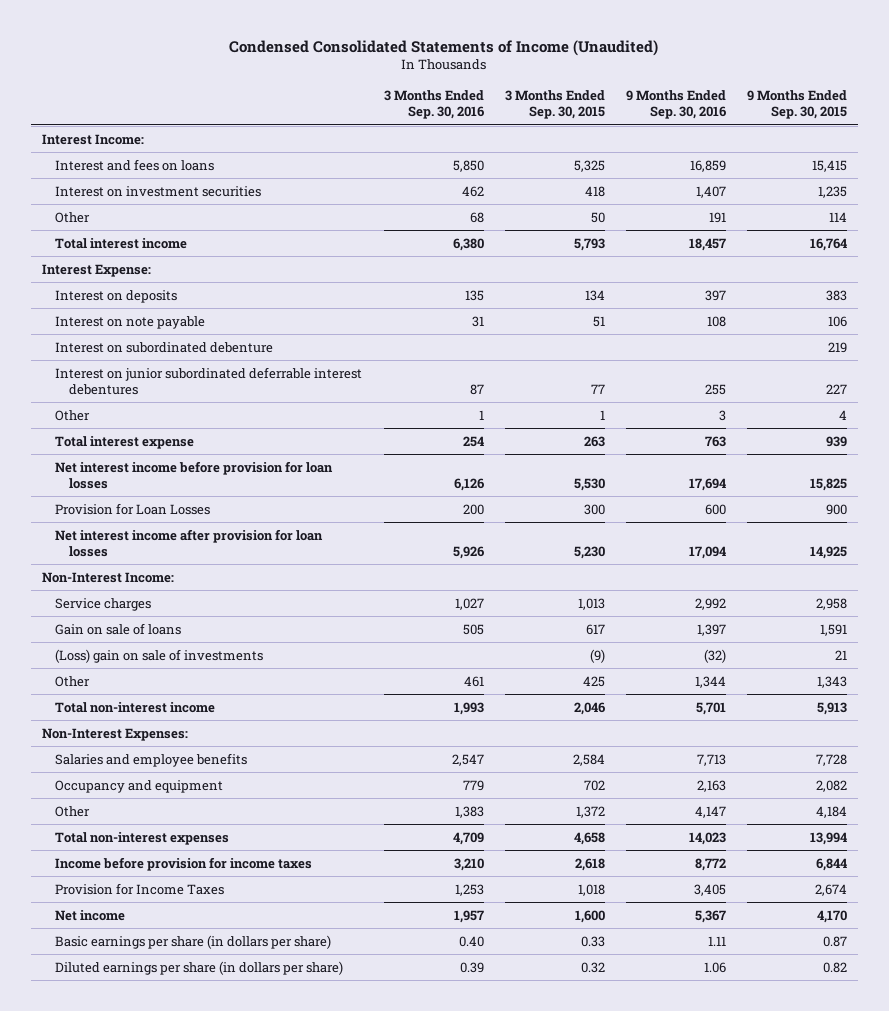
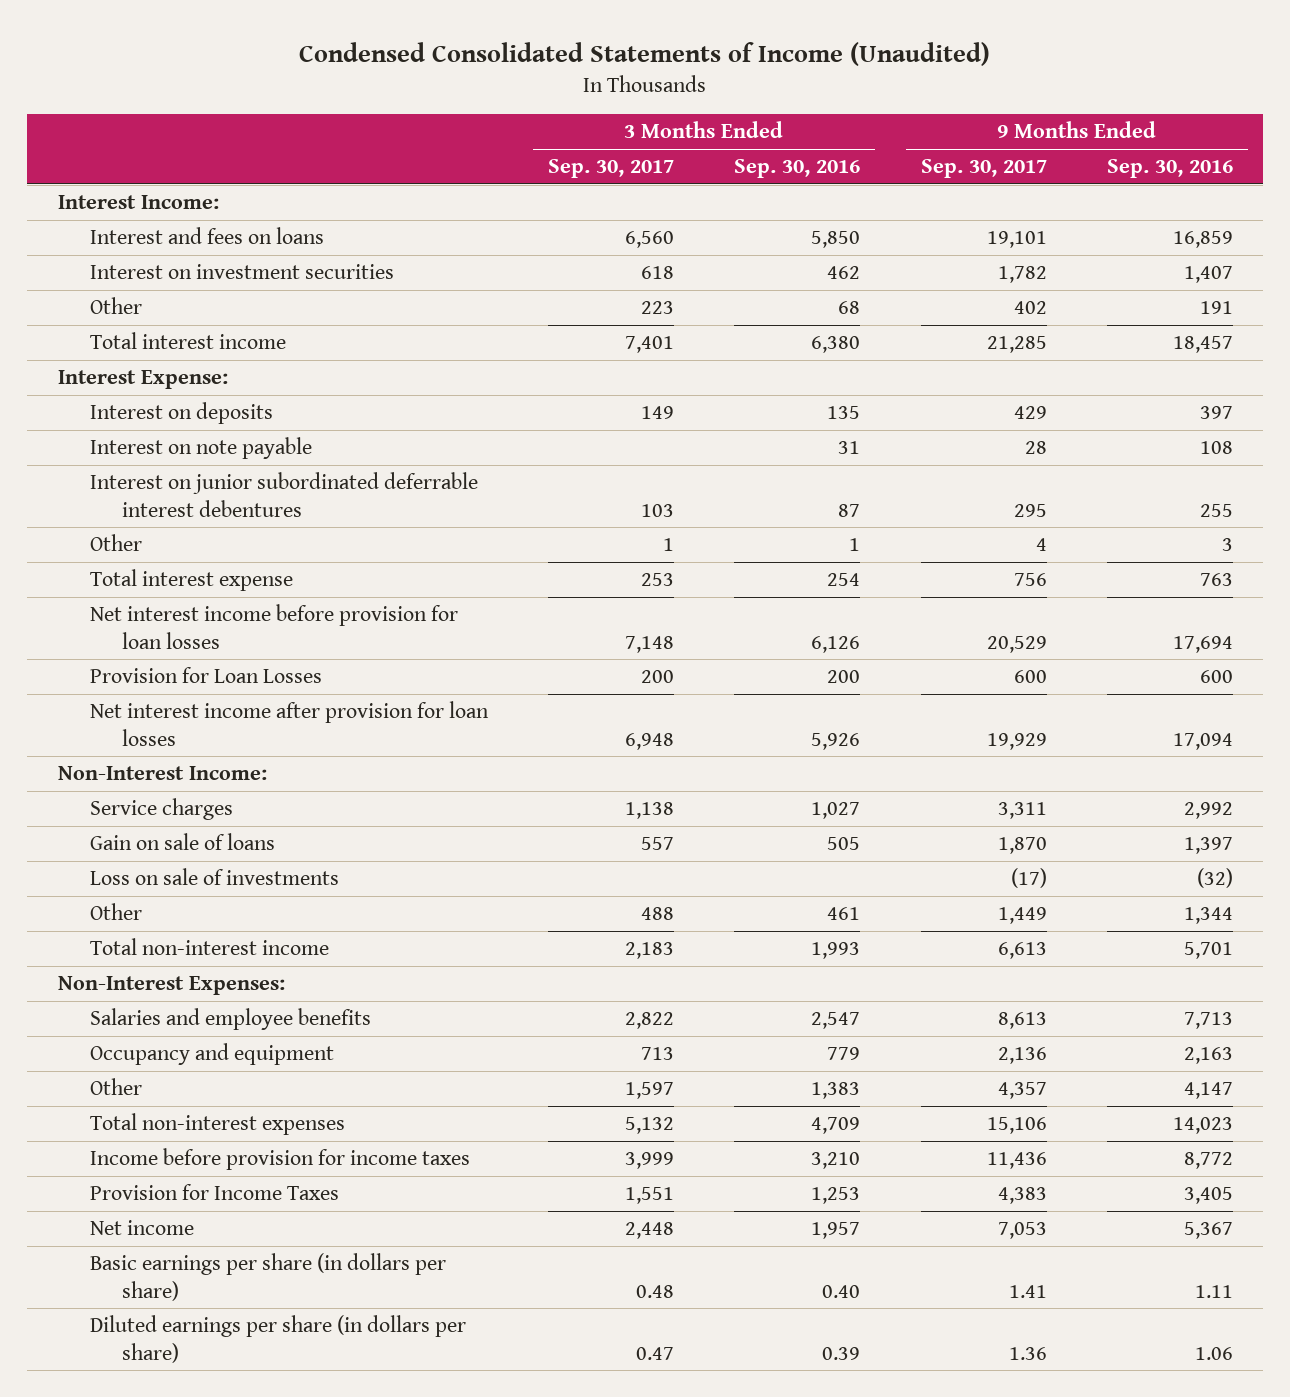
[504,90,605,120] 3 Months Ended Sep. 30, 2015 -> none
[747,90,848,120] 9 Months Ended Sep. 30, 2015 -> none
none -> [548,159,675,179] Sep. 30, 2017
none -> [920,159,1047,179] Sep. 30, 2017
[55,341,274,353] Interest on subordinated debenture -> none
[55,648,264,663] (Loss) gain on sale of investments -> [89,868,339,886] Loss on sale of investments

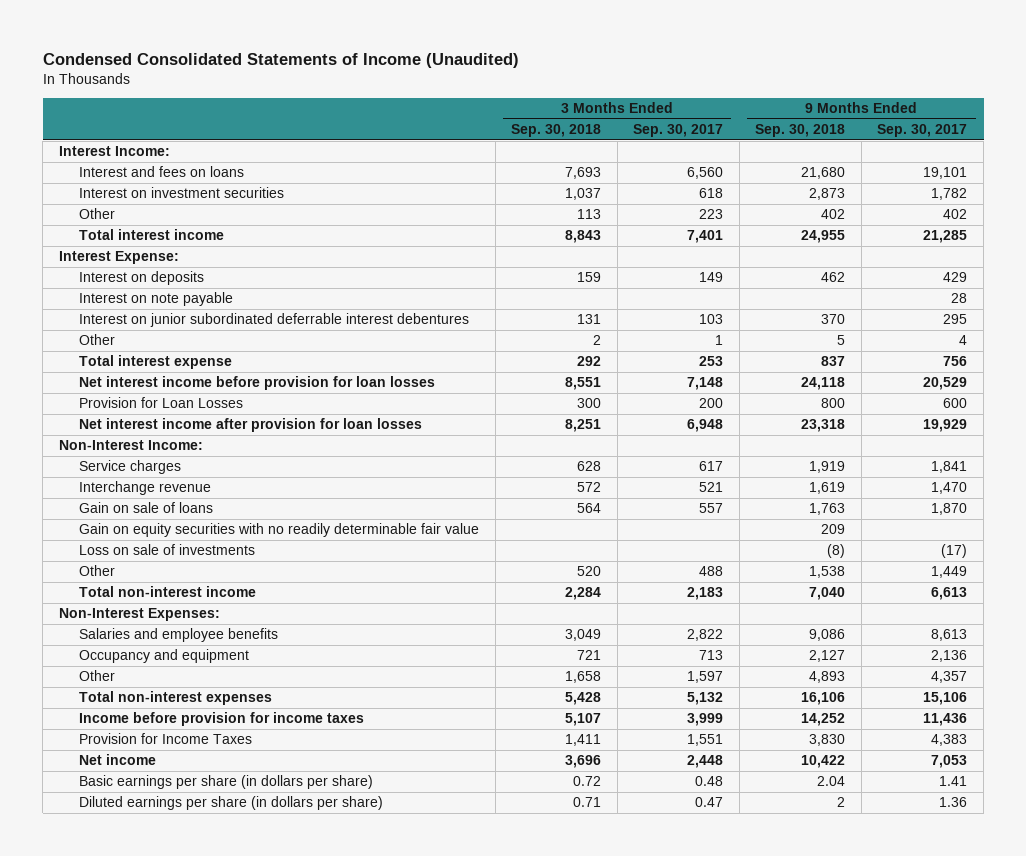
[734,159,861,179] Sep. 30, 2016 -> none
[1106,159,1233,179] Sep. 30, 2016 -> none
none -> [511,124,602,138] Sep. 30, 2018
none -> [755,124,846,138] Sep. 30, 2018
[625,802,675,820] 1,138 -> [699,461,724,472] 617
[997,802,1047,820] 3,311 -> [931,461,968,474] 1,841
none -> [78,481,211,496] Interchange revenue
none -> [78,523,479,538] Gain on equity securities with no readily determinable fair value

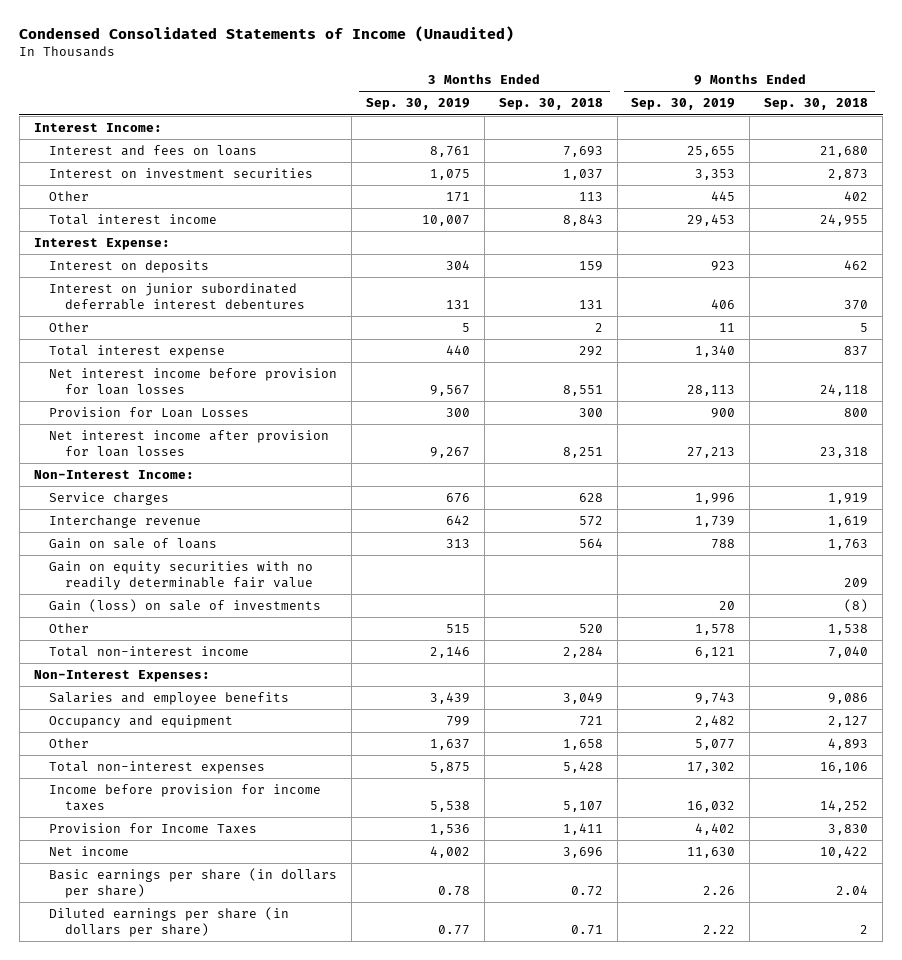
[633,124,724,138] Sep. 30, 2017 -> none
[877,124,968,138] Sep. 30, 2017 -> none
none -> [366,98,471,111] Sep. 30, 2019
none -> [631,98,736,111] Sep. 30, 2019
[78,292,233,307] Interest on note payable -> none
[78,544,255,556] Loss on sale of investments -> [49,599,322,613] Gain (loss) on sale of investments

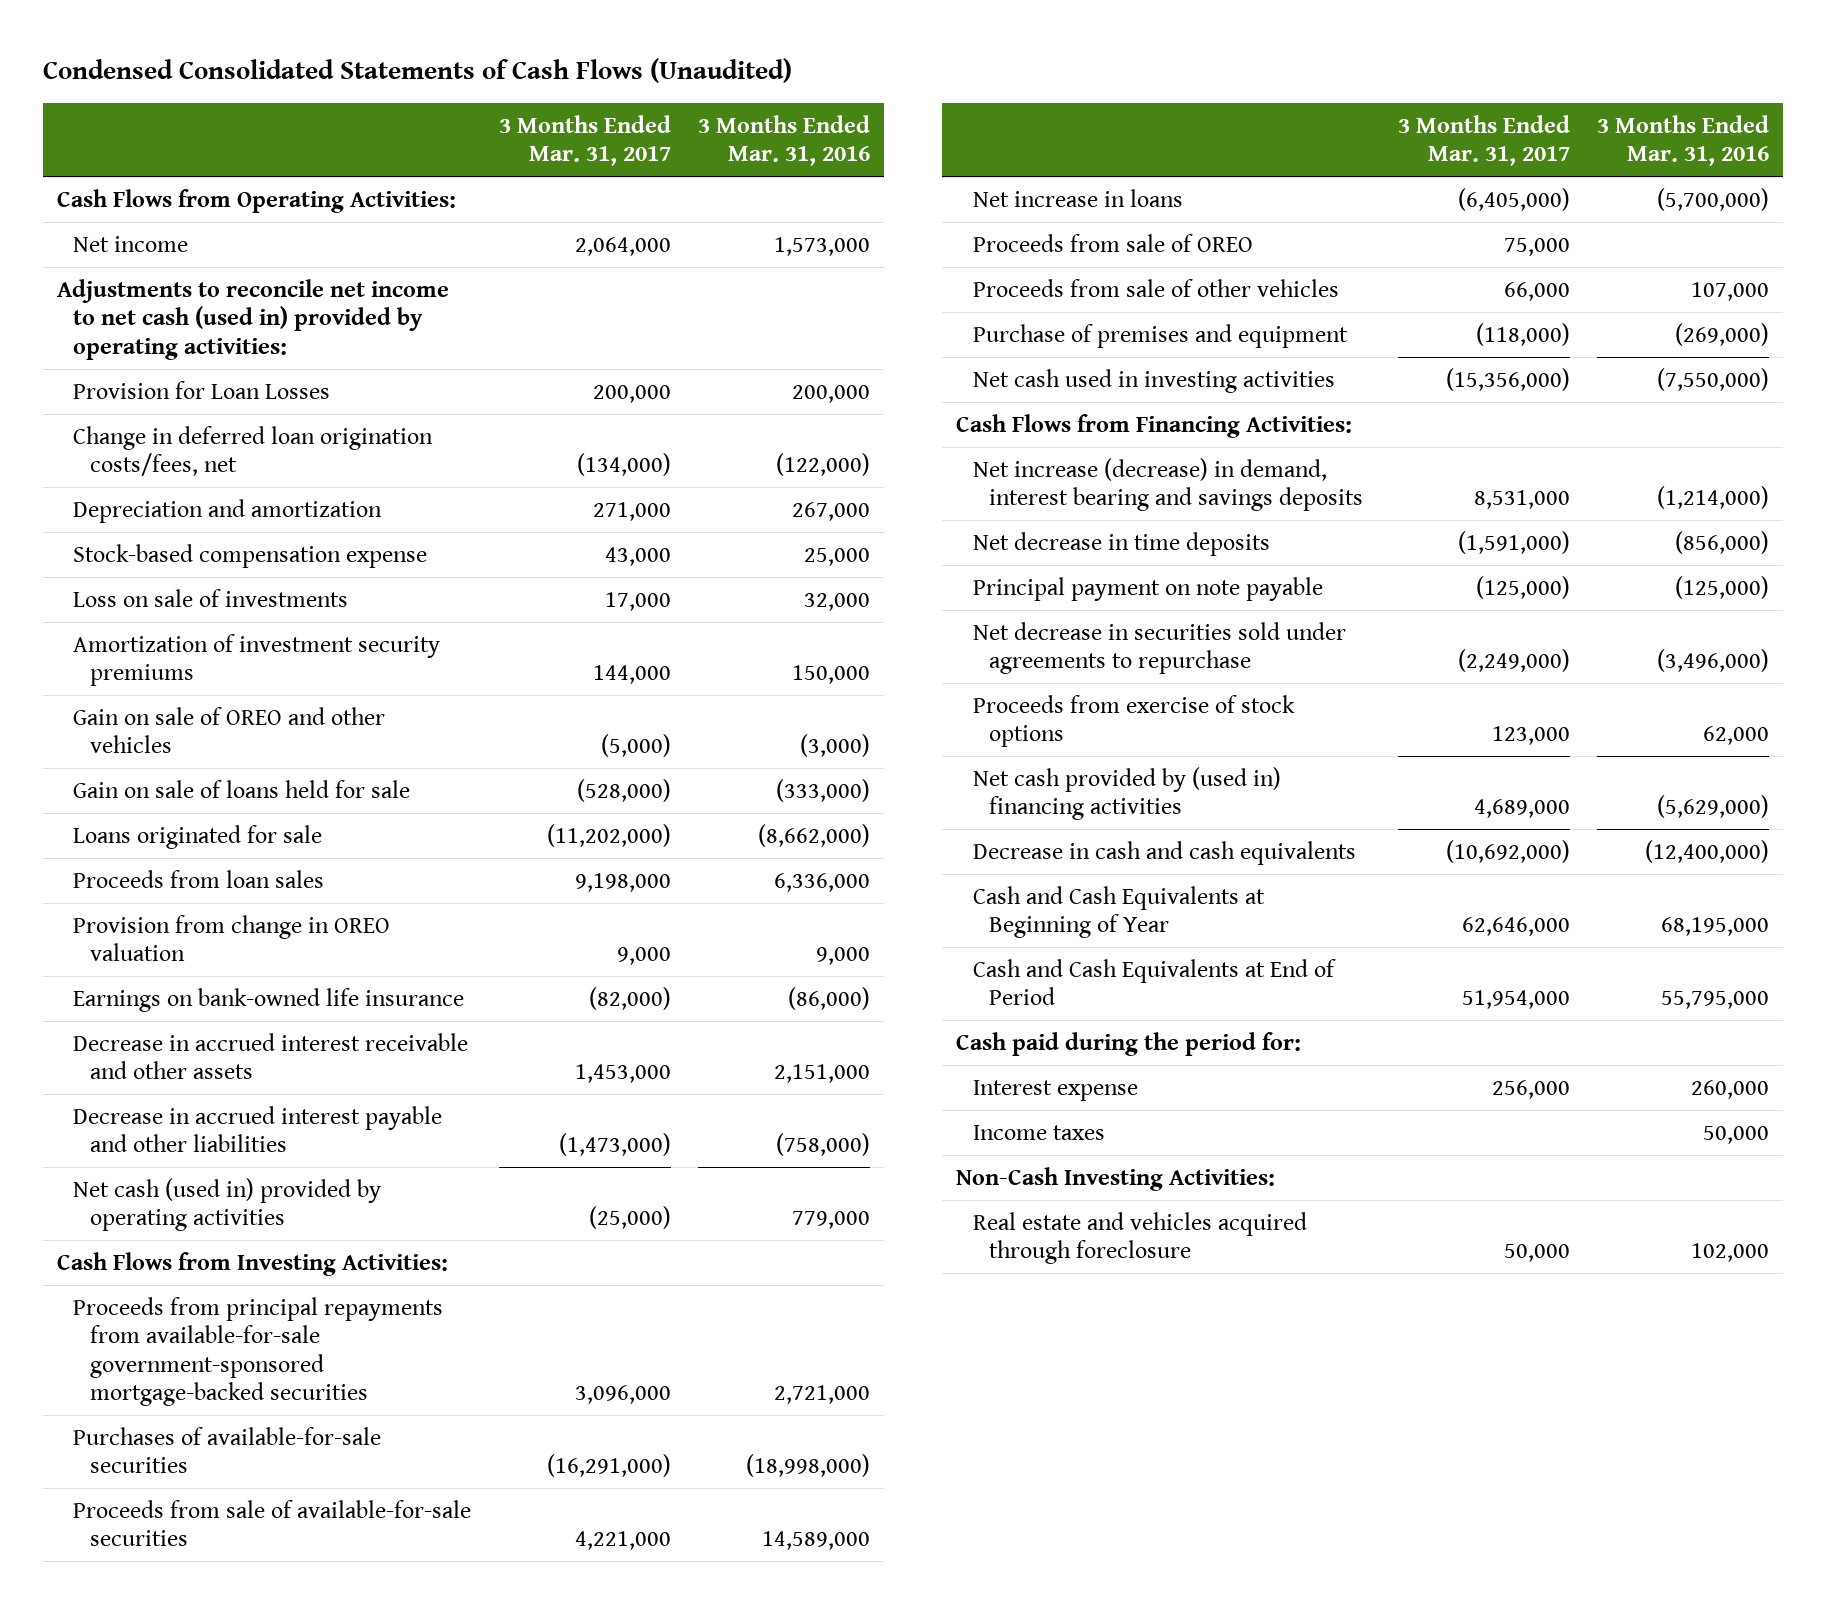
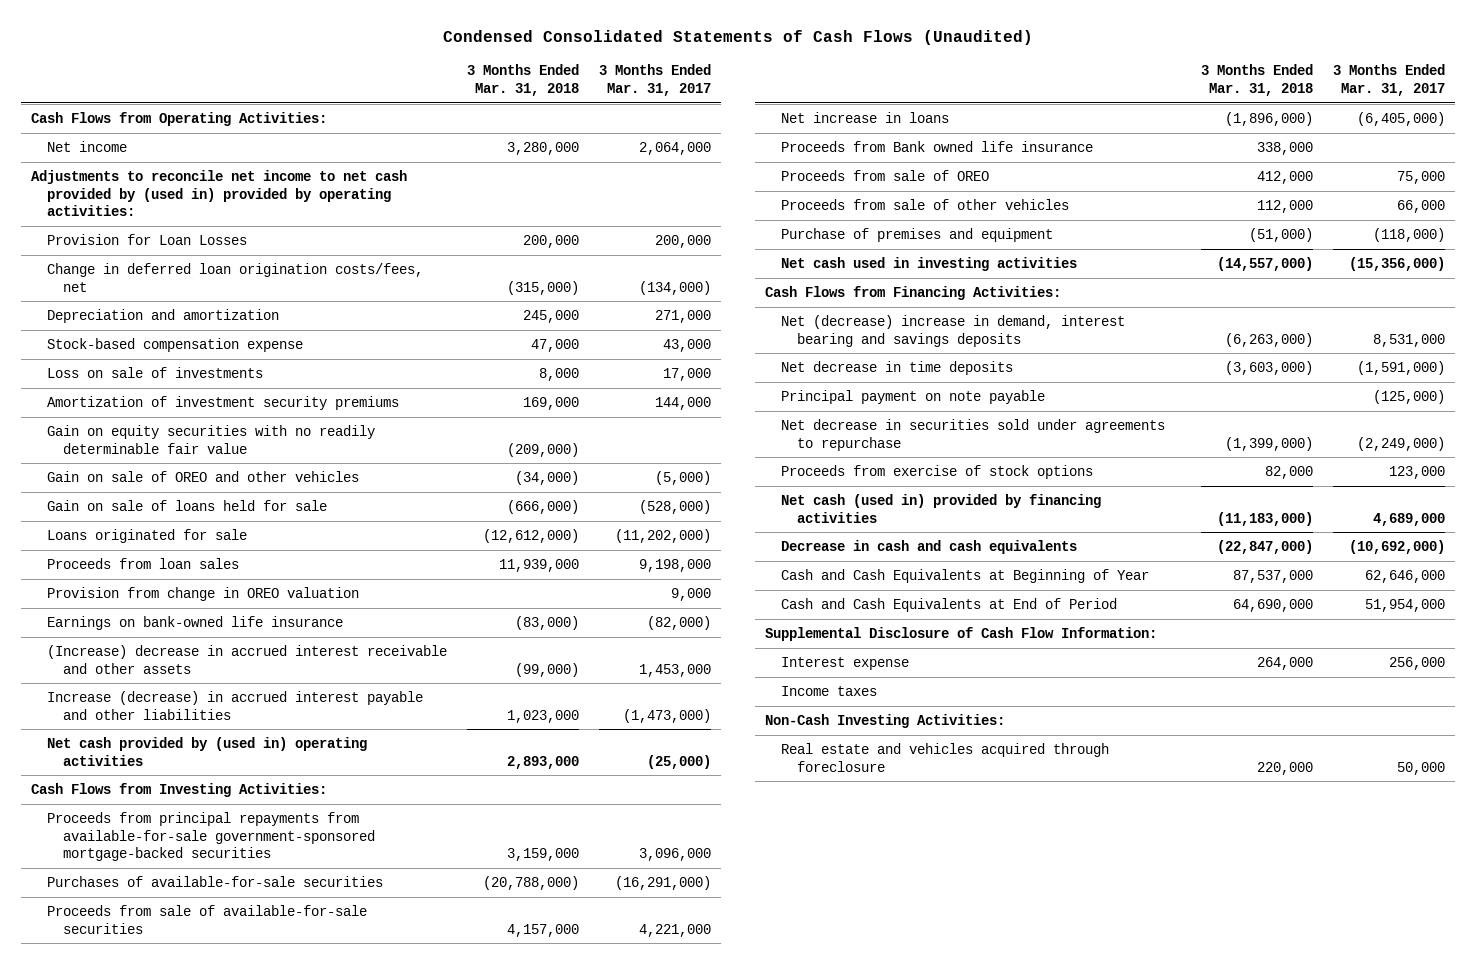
[697,114,870,167] 3 Months Ended Mar. 31, 2016 -> none
none -> [466,64,579,96] 3 Months Ended Mar. 31, 2018
[56,278,449,360] Adjustments to reconcile net income to net cash (used in) provided by operating activities: -> [31,169,408,217] Adjustments to reconcile net income to net cash provided by (used in) provided by operating activities:
none -> [47,424,376,454] Gain on equity securities with no readily determinable fair value
[73,1032,469,1080] Decrease in accrued interest receivable and other assets -> [47,644,448,674] (Increase) decrease in accrued interest receivable and other assets
[73,1105,443,1153] Decrease in accrued interest payable and other liabilities -> [47,690,424,720] Increase (decrease) in accrued interest payable and other liabilities
[73,1177,382,1232] Net cash (used in) provided by operating activities -> [47,736,368,766] Net cash provided by (used in) operating activities
none -> [781,140,1094,152] Proceeds from Bank owned life insurance
[972,457,1364,512] Net increase (decrease) in demand, interest bearing and savings deposits -> [781,314,1126,347] Net (decrease) increase in demand, interest bearing and savings deposits
[972,766,1281,821] Net cash provided by (used in) financing activities -> [781,493,1102,523] Net cash (used in) provided by financing activities
[956,1031,1302,1056] Cash paid during the period for: -> none
none -> [765,626,1158,641] Supplemental Disclosure of Cash Flow Information:

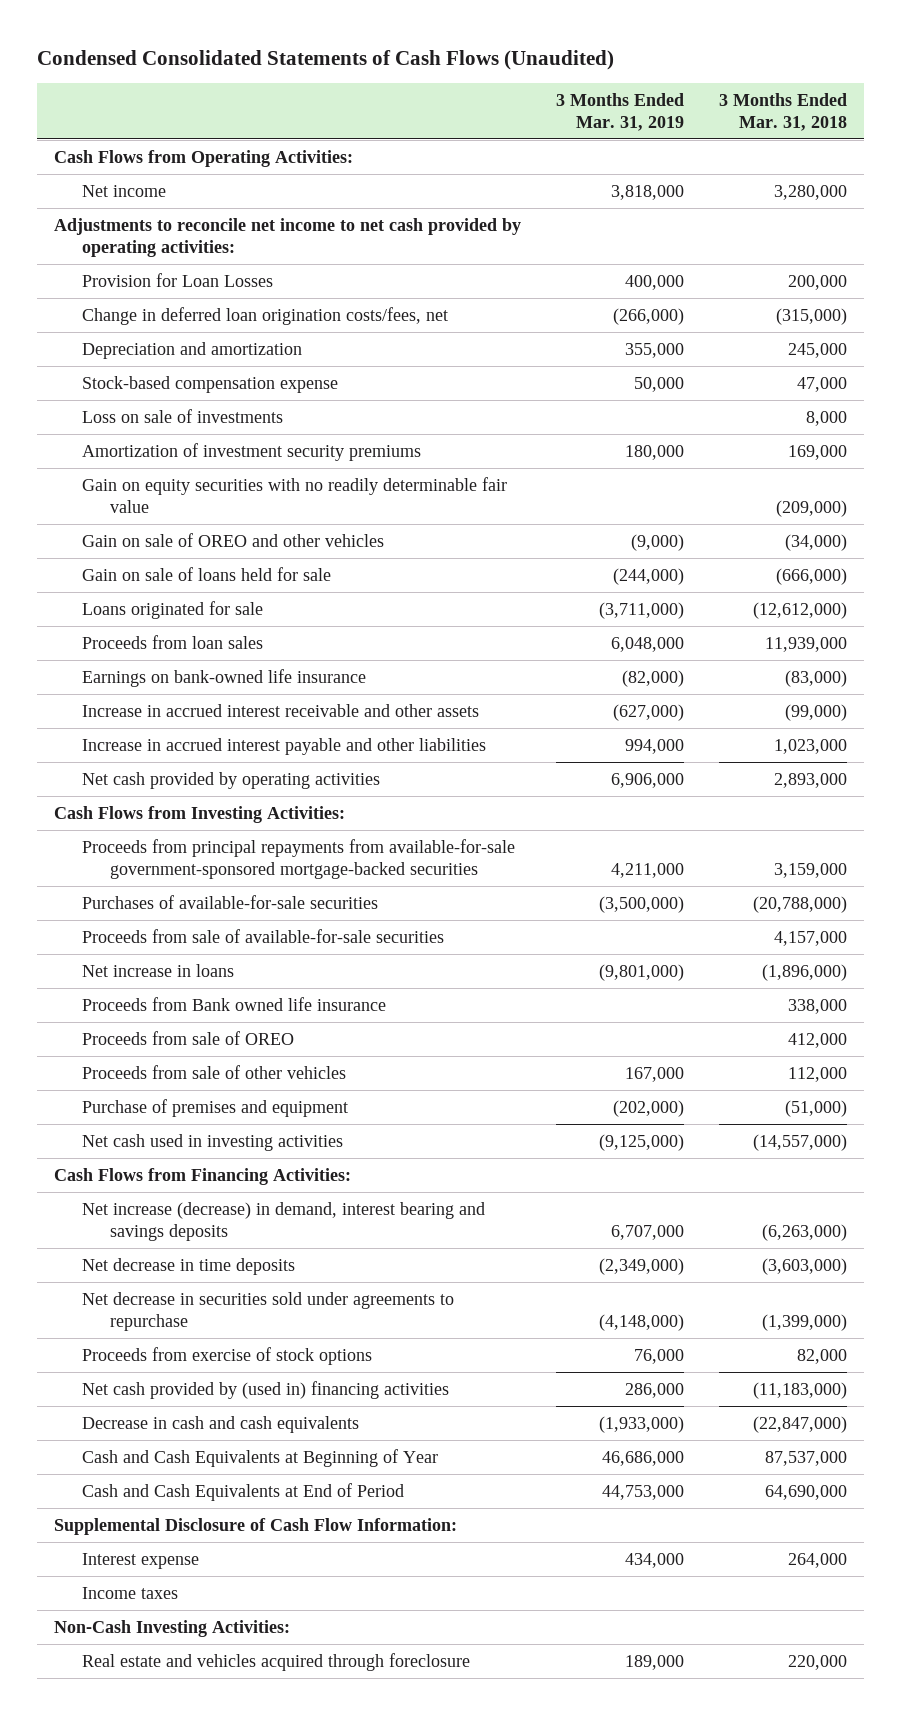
[598,64,711,96] 3 Months Ended Mar. 31, 2017 -> none
none -> [555,92,684,131] 3 Months Ended Mar. 31, 2019
[31,169,408,217] Adjustments to reconcile net income to net cash provided by (used in) provided by operating activities: -> [54,217,522,257] Adjustments to reconcile net income to net cash provided by operating activities:
[47,586,360,601] Provision from change in OREO valuation -> none
[47,644,448,674] (Increase) decrease in accrued interest receivable and other assets -> [82,703,480,717] Increase in accrued interest receivable and other assets
[47,690,424,720] Increase (decrease) in accrued interest payable and other liabilities -> [82,737,487,755] Increase in accrued interest payable and other liabilities
[47,736,368,766] Net cash provided by (used in) operating activities -> [82,771,381,789] Net cash provided by operating activities
[781,314,1126,347] Net (decrease) increase in demand, interest bearing and savings deposits -> [82,1201,486,1241] Net increase (decrease) in demand, interest bearing and savings deposits
[781,389,1046,404] Principal payment on note payable -> none
[781,493,1102,523] Net cash (used in) provided by financing activities -> [82,1380,450,1399] Net cash provided by (used in) financing activities

